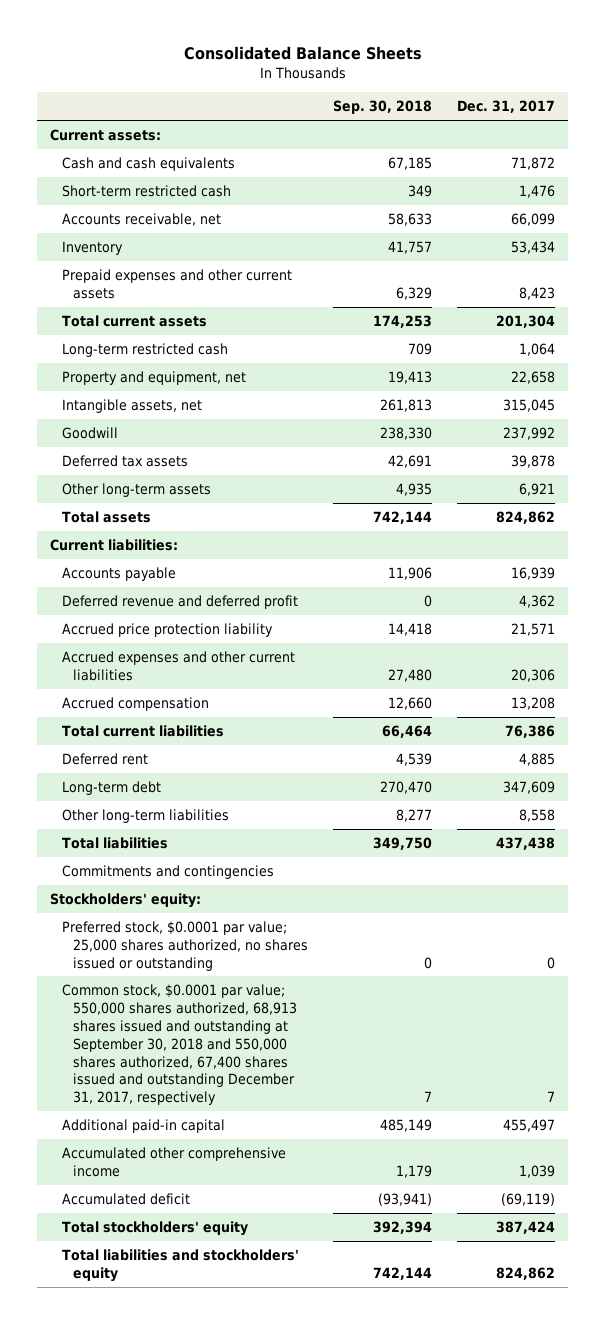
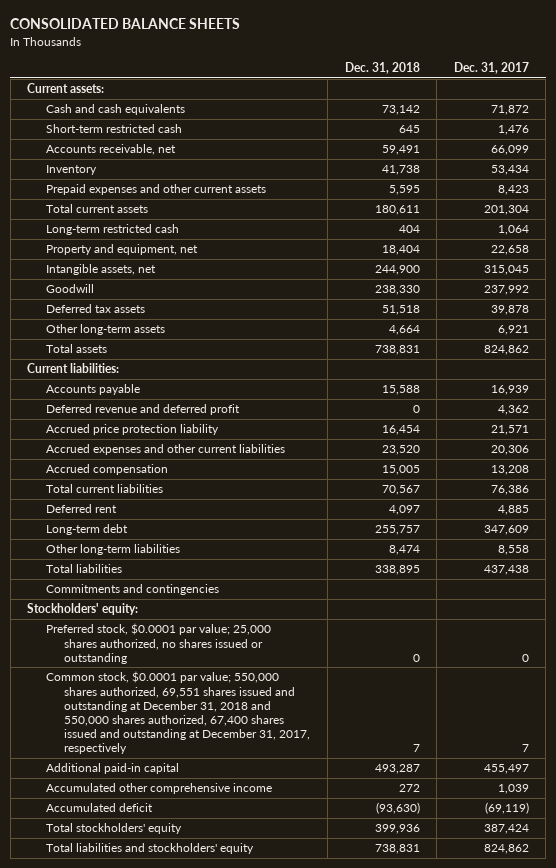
[183,46,422,61] Consolidated Balance Sheets -> [10,18,241,30] CONSOLIDATED BALANCE SHEETS
[333,100,433,115] Sep. 30, 2018 -> none
none -> [344,62,420,75] Dec. 31, 2018
[61,983,298,1106] Common stock, $0.0001 par value; 550,000 shares authorized, 68,913 shares issued and outstanding at September 30, 2018 and 550,000 shares authorized, 67,400 shares issued and outstanding December 31, 2017, respectively -> [45,671,311,755] Common stock, $0.0001 par value; 550,000 shares authorized, 69,551 shares issued and outstanding at December 31, 2018 and 550,000 shares authorized, 67,400 shares issued and outstanding at December 31, 2017, respectively

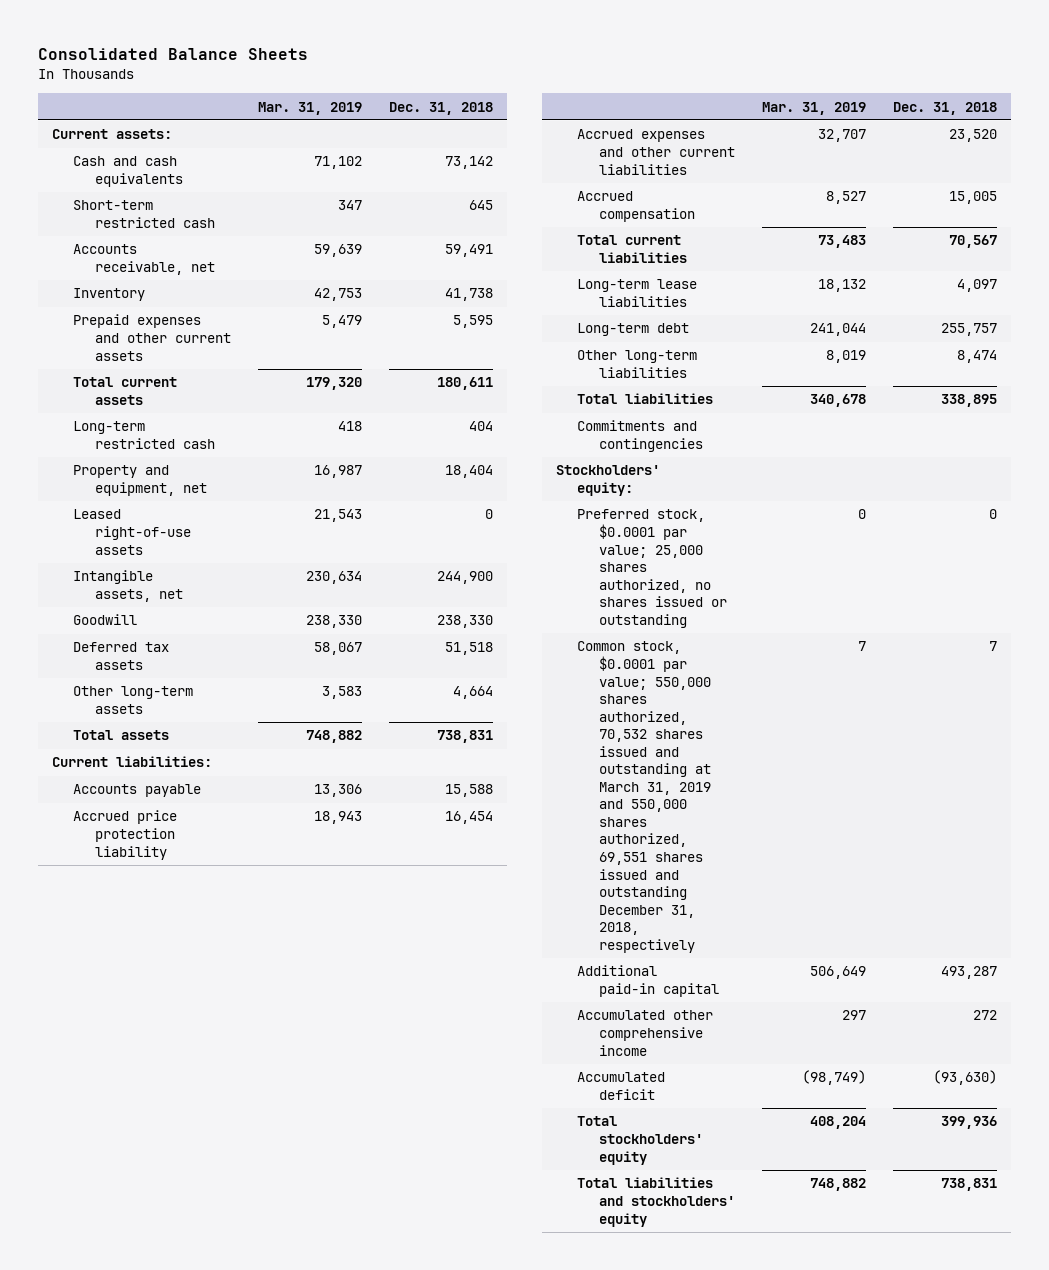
[10,18,241,30] CONSOLIDATED BALANCE SHEETS -> [38,48,309,61] Consolidated Balance Sheets
[453,62,529,75] Dec. 31, 2017 -> none
none -> [258,101,363,115] Mar. 31, 2019
none -> [73,509,191,555] Leased right-of-use assets
[45,404,240,416] Deferred revenue and deferred profit -> none
[45,504,117,514] Deferred rent -> [577,279,698,307] Long-term lease liabilities
[45,671,311,755] Common stock, $0.0001 par value; 550,000 shares authorized, 69,551 shares issued and outstanding at December 31, 2018 and 550,000 shares authorized, 67,400 shares issued and outstanding at December 31, 2017, respectively -> [577,641,711,953] Common stock, $0.0001 par value; 550,000 shares authorized, 70,532 shares issued and outstanding at March 31, 2019 and 550,000 shares authorized, 69,551 shares issued and outstanding December 31, 2018, respectively

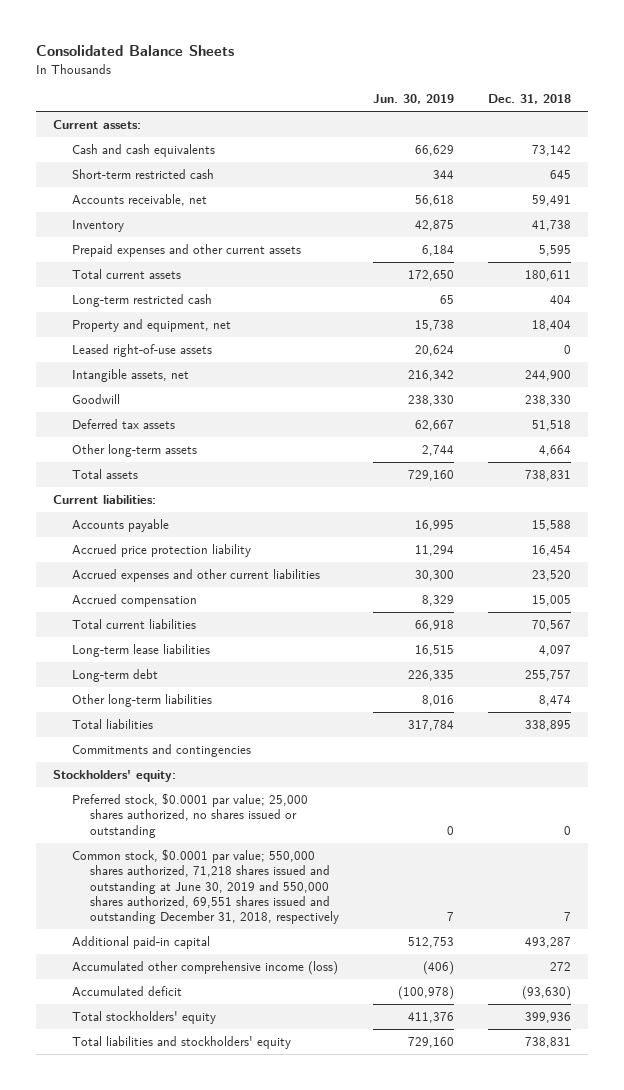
[258,101,363,115] Mar. 31, 2019 -> none
none -> [372,94,454,105] Jun. 30, 2019
[577,641,711,953] Common stock, $0.0001 par value; 550,000 shares authorized, 70,532 shares issued and outstanding at March 31, 2019 and 550,000 shares authorized, 69,551 shares issued and outstanding December 31, 2018, respectively -> [71,849,339,925] Common stock, $0.0001 par value; 550,000 shares authorized, 71,218 shares issued and outstanding at June 30, 2019 and 550,000 shares authorized, 69,551 shares issued and outstanding December 31, 2018, respectively
[577,1010,714,1056] Accumulated other comprehensive income -> [71,961,338,976] Accumulated other comprehensive income (loss)

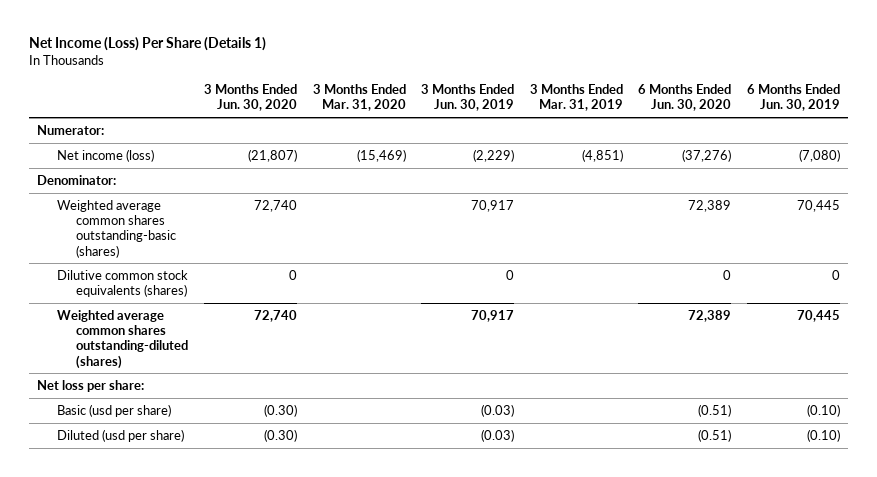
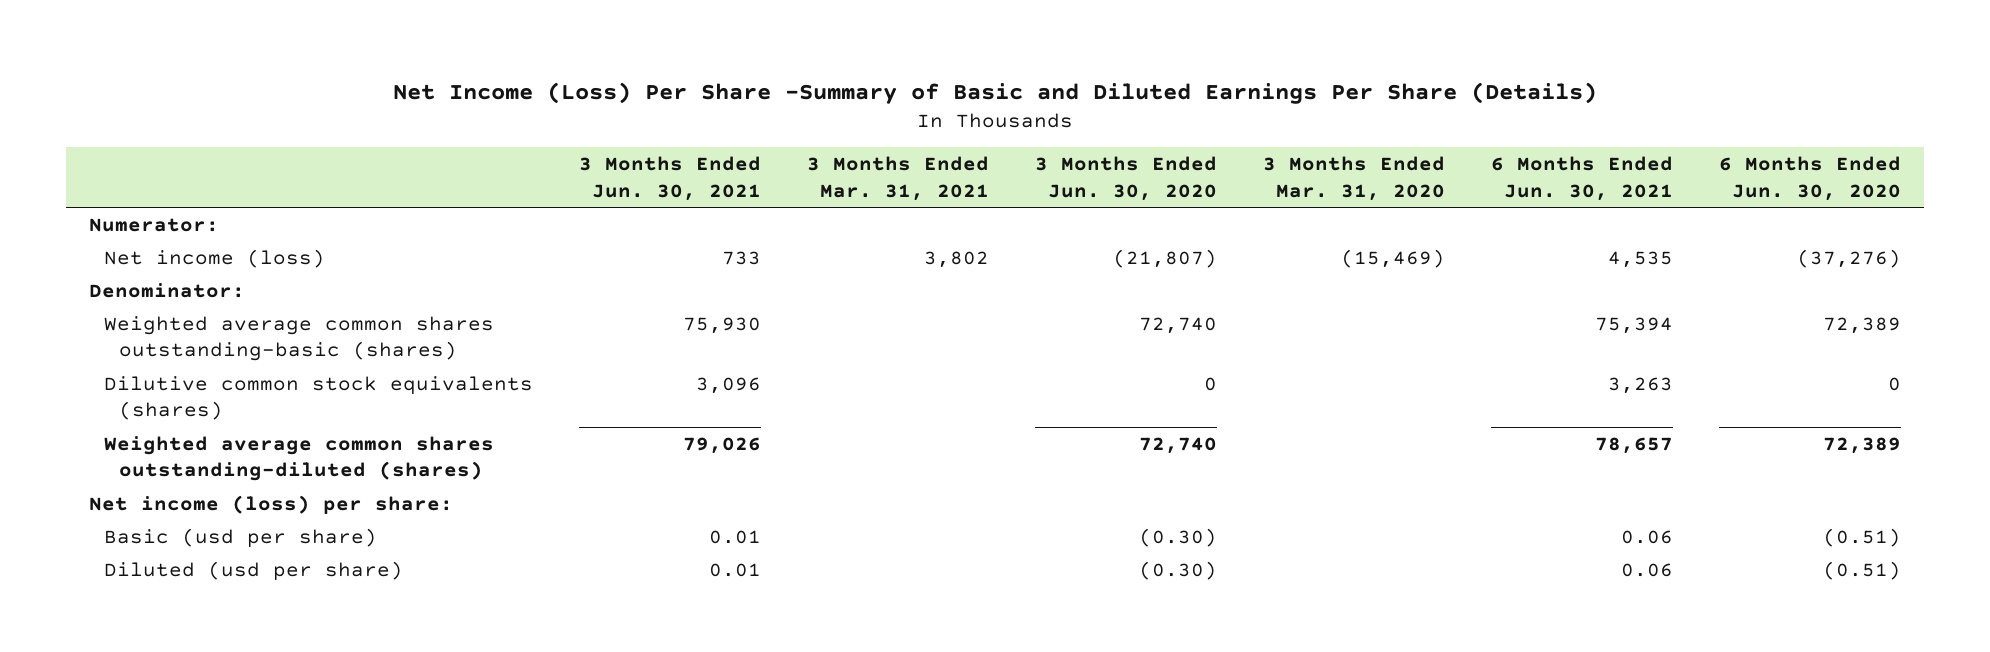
[29,37,267,52] Net Income (Loss) Per Share (Details 1) -> [392,81,1597,104] Net Income (Loss) Per Share -Summary of Basic and Diluted Earnings Per Share (Details)
[421,84,515,112] 3 Months Ended Jun. 30, 2019 -> none
[529,84,623,112] 3 Months Ended Mar. 31, 2019 -> none
[747,84,841,112] 6 Months Ended Jun. 30, 2019 -> none
none -> [578,156,761,201] 3 Months Ended Jun. 30, 2021
none -> [806,156,989,201] 3 Months Ended Mar. 31, 2021
none -> [1490,156,1673,201] 6 Months Ended Jun. 30, 2021
[37,379,145,392] Net loss per share: -> [89,494,454,514] Net income (loss) per share:

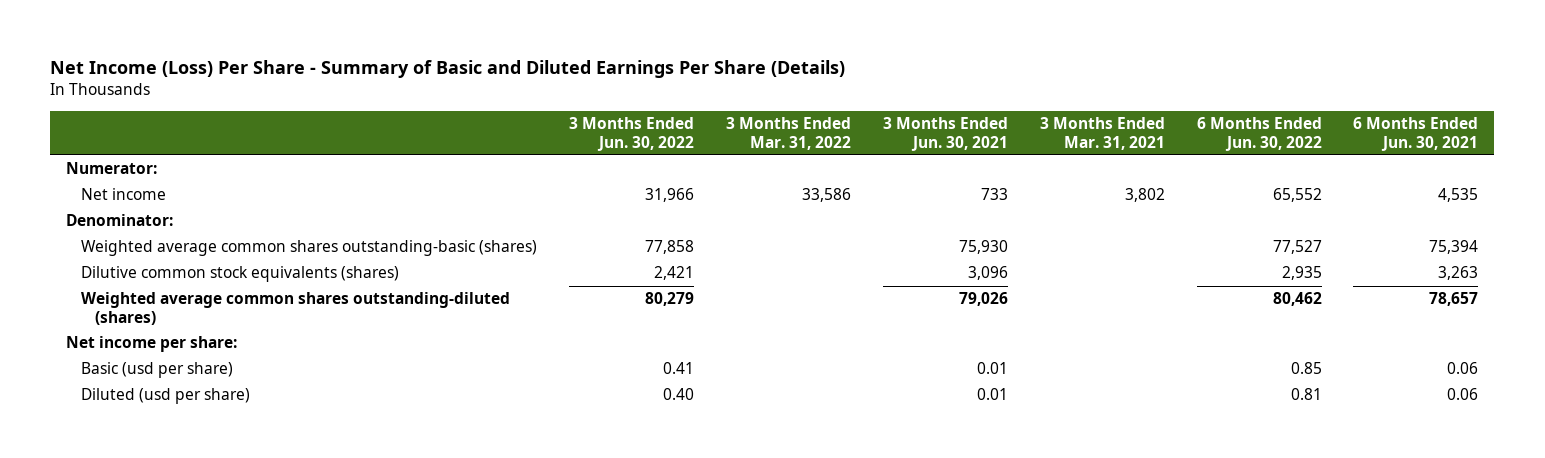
[392,81,1597,104] Net Income (Loss) Per Share -Summary of Basic and Diluted Earnings Per Share (Details) -> [50,60,846,79] Net Income (Loss) Per Share - Summary of Basic and Diluted Earnings Per Share (Details)
[1034,156,1217,201] 3 Months Ended Jun. 30, 2020 -> none
[1262,156,1445,201] 3 Months Ended Mar. 31, 2020 -> none
[1718,156,1901,201] 6 Months Ended Jun. 30, 2020 -> none
none -> [568,117,694,151] 3 Months Ended Jun. 30, 2022
none -> [725,117,851,150] 3 Months Ended Mar. 31, 2022
none -> [1196,117,1322,151] 6 Months Ended Jun. 30, 2022
[104,248,326,268] Net income (loss) -> [80,188,166,201] Net income
[89,494,454,514] Net income (loss) per share: -> [66,336,238,353] Net income per share:

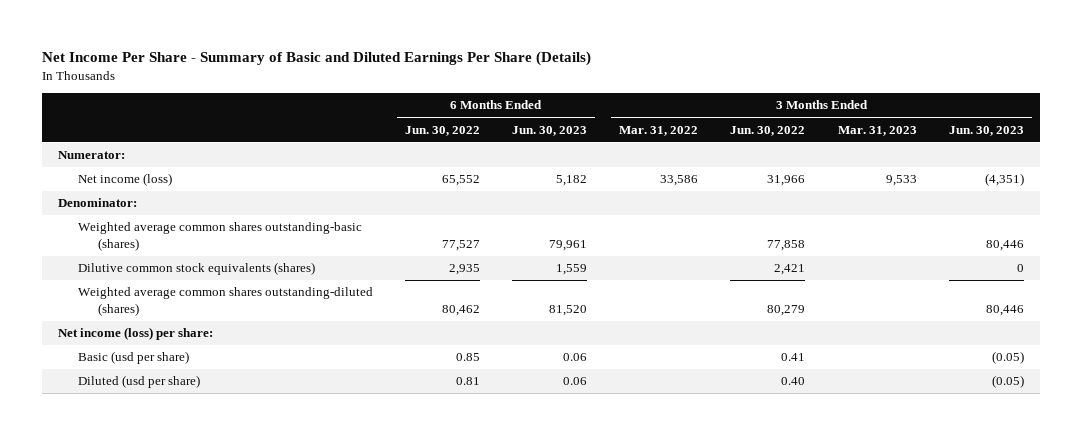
[50,60,846,79] Net Income (Loss) Per Share - Summary of Basic and Diluted Earnings Per Share (Details) -> [41,51,591,67] Net Income Per Share - Summary of Basic and Diluted Earnings Per Share (Details)
[882,117,1008,151] 3 Months Ended Jun. 30, 2021 -> none
[1039,117,1165,150] 3 Months Ended Mar. 31, 2021 -> none
[1353,117,1479,151] 6 Months Ended Jun. 30, 2021 -> none
none -> [512,125,588,136] Jun. 30, 2023
none -> [837,125,917,136] Mar. 31, 2023
none -> [948,125,1024,136] Jun. 30, 2023
[80,188,166,201] Net income -> [77,173,172,187] Net income (loss)
[66,336,238,353] Net income per share: -> [57,327,213,341] Net income (loss) per share:

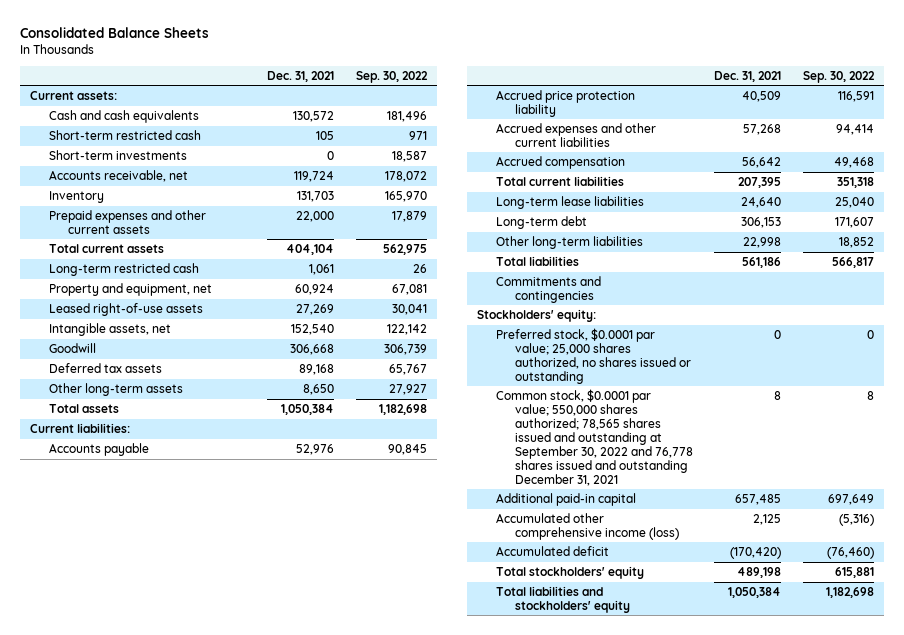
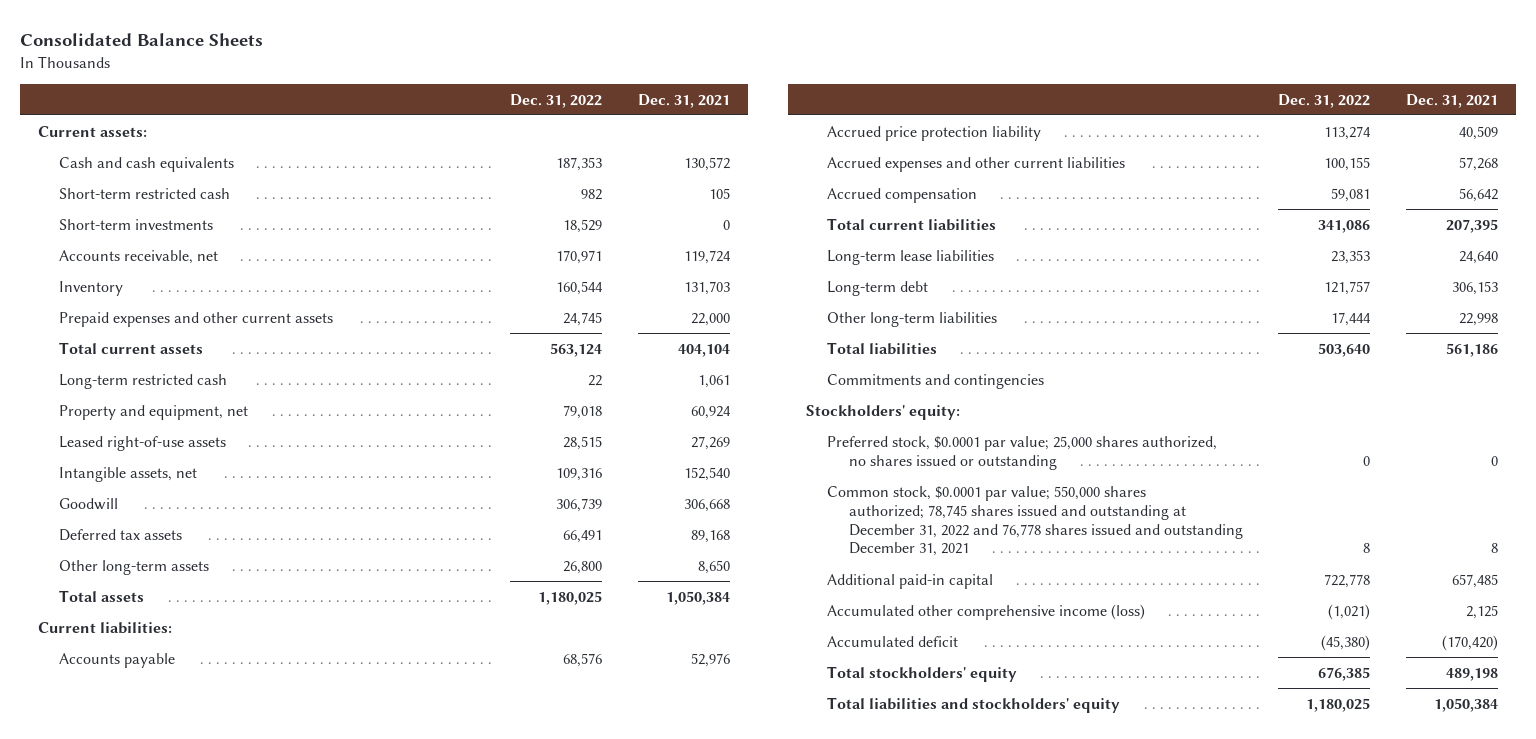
[355,70,428,83] Sep. 30, 2022 -> none
none -> [510,93,603,108] Dec. 31, 2022
[496,388,693,486] Common stock, $0.0001 par value; 550,000 shares authorized; 78,565 shares issued and outstanding at September 30, 2022 and 76,778 shares issued and outstanding December 31, 2021 -> [827,485,1243,557] Common stock, $0.0001 par value; 550,000 shares authorized; 78,745 shares issued and outstanding at December 31, 2022 and 76,778 shares issued and outstanding December 31, 2021

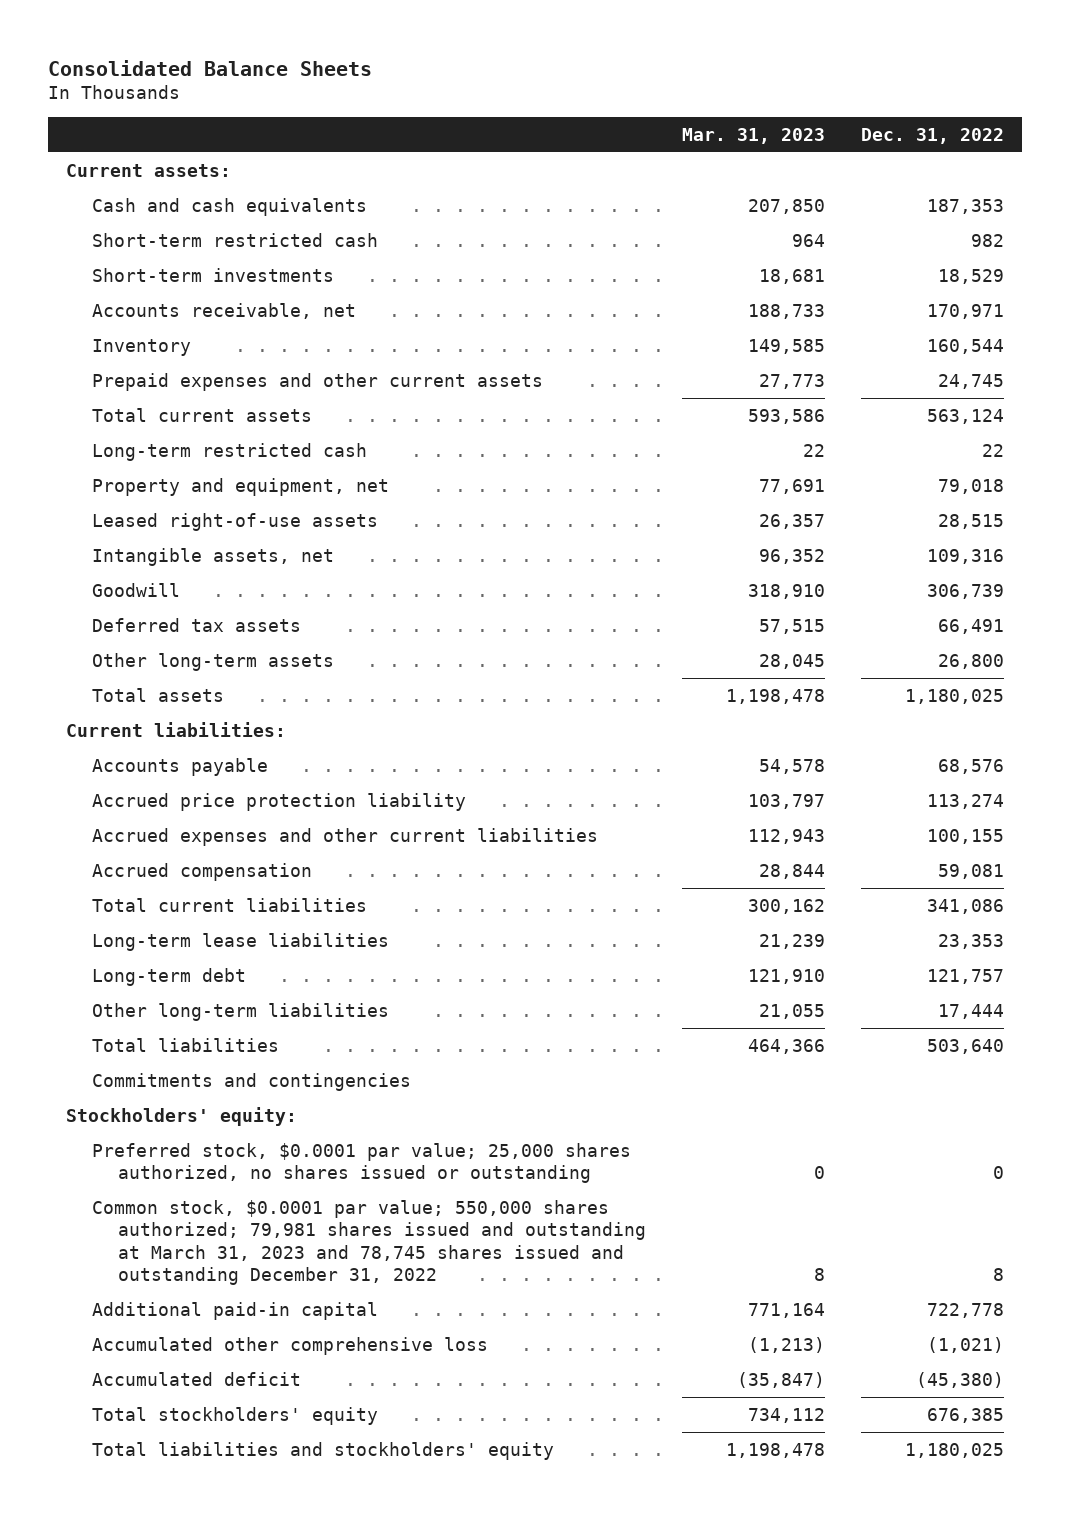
[637,93,730,108] Dec. 31, 2021 -> none
none -> [682,127,826,144] Mar. 31, 2023
[827,485,1243,557] Common stock, $0.0001 par value; 550,000 shares authorized; 78,745 shares issued and outstanding at December 31, 2022 and 76,778 shares issued and outstanding December 31, 2021 -> [92,1199,647,1285] Common stock, $0.0001 par value; 550,000 shares authorized; 79,981 shares issued and outstanding at March 31, 2023 and 78,745 shares issued and outstanding December 31, 2022
[827,603,1146,620] Accumulated other comprehensive income (loss) -> [92,1336,489,1355] Accumulated other comprehensive loss

